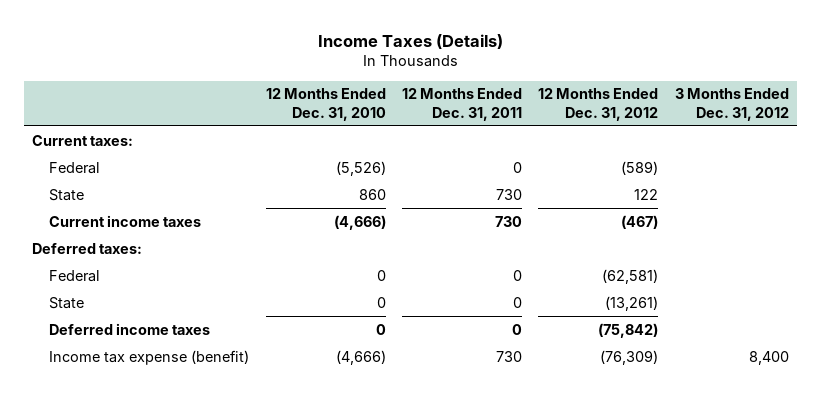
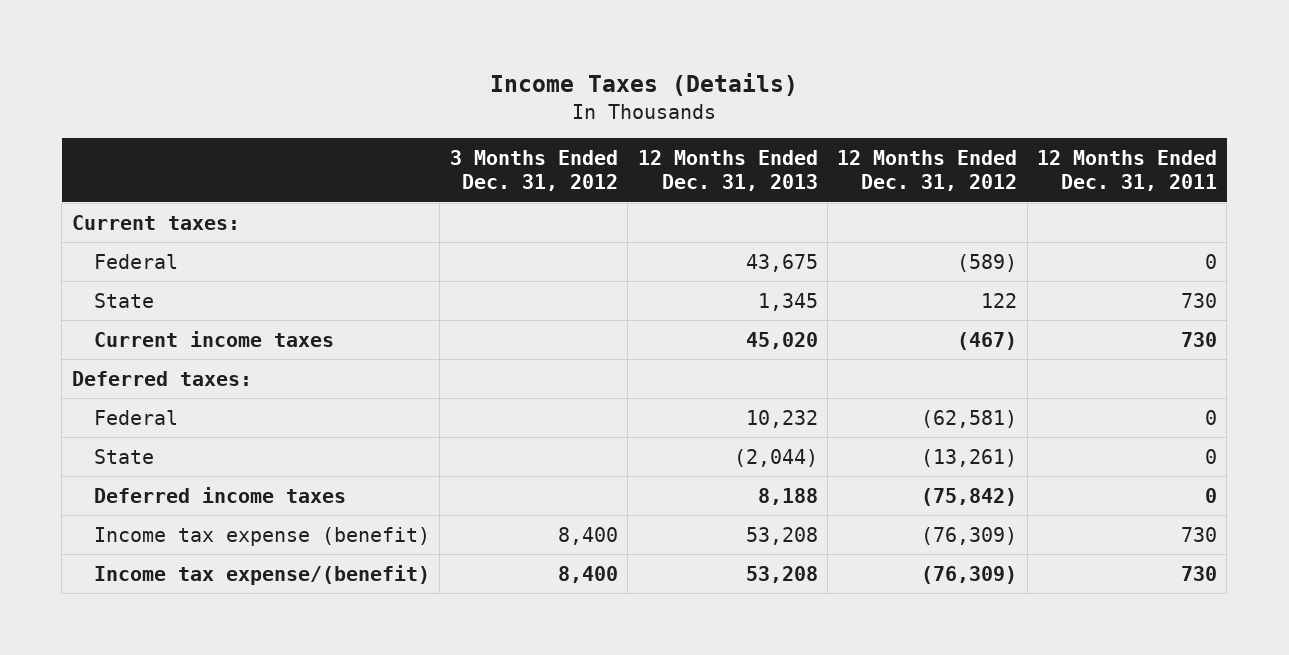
[265,88,386,121] 12 Months Ended Dec. 31, 2010 -> none
none -> [637,150,818,192] 12 Months Ended Dec. 31, 2013
none -> [94,564,431,585] Income tax expense/(benefit)

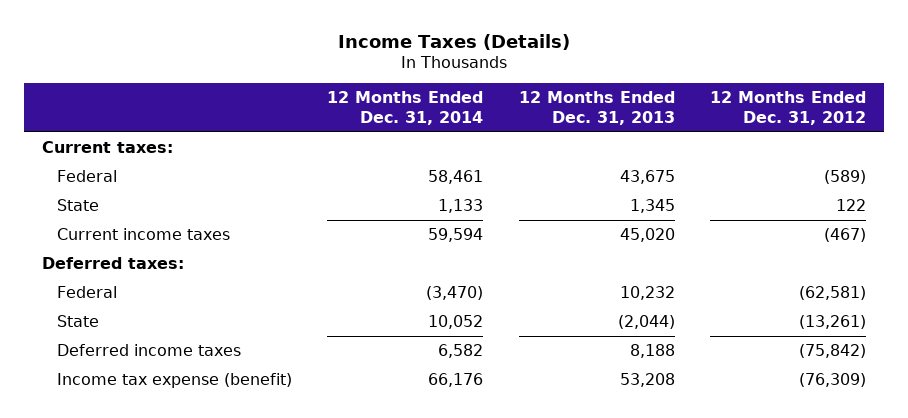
[449,150,618,192] 3 Months Ended Dec. 31, 2012 -> none
[1036,150,1217,192] 12 Months Ended Dec. 31, 2011 -> none
none -> [327,91,484,125] 12 Months Ended Dec. 31, 2014
[94,564,431,585] Income tax expense/(benefit) -> none

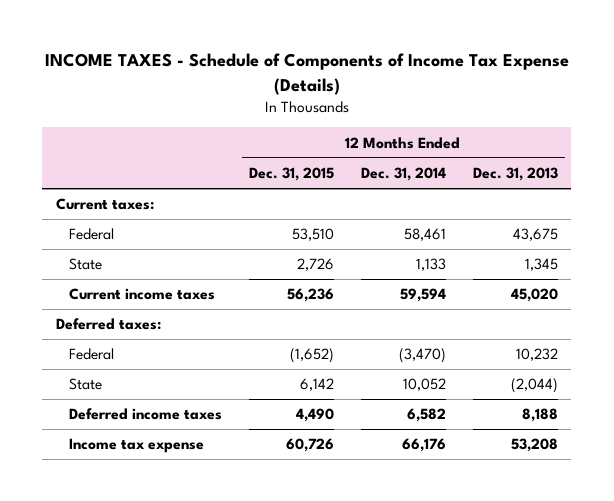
[337,33,570,50] Income Taxes (Details) -> [44,53,569,95] INCOME TAXES - Schedule of Components of Income Tax Expense (Details)
[710,91,867,125] 12 Months Ended Dec. 31, 2012 -> none
none -> [248,167,334,182] Dec. 31, 2015
[56,373,292,389] Income tax expense (benefit) -> [68,438,204,454] Income tax expense

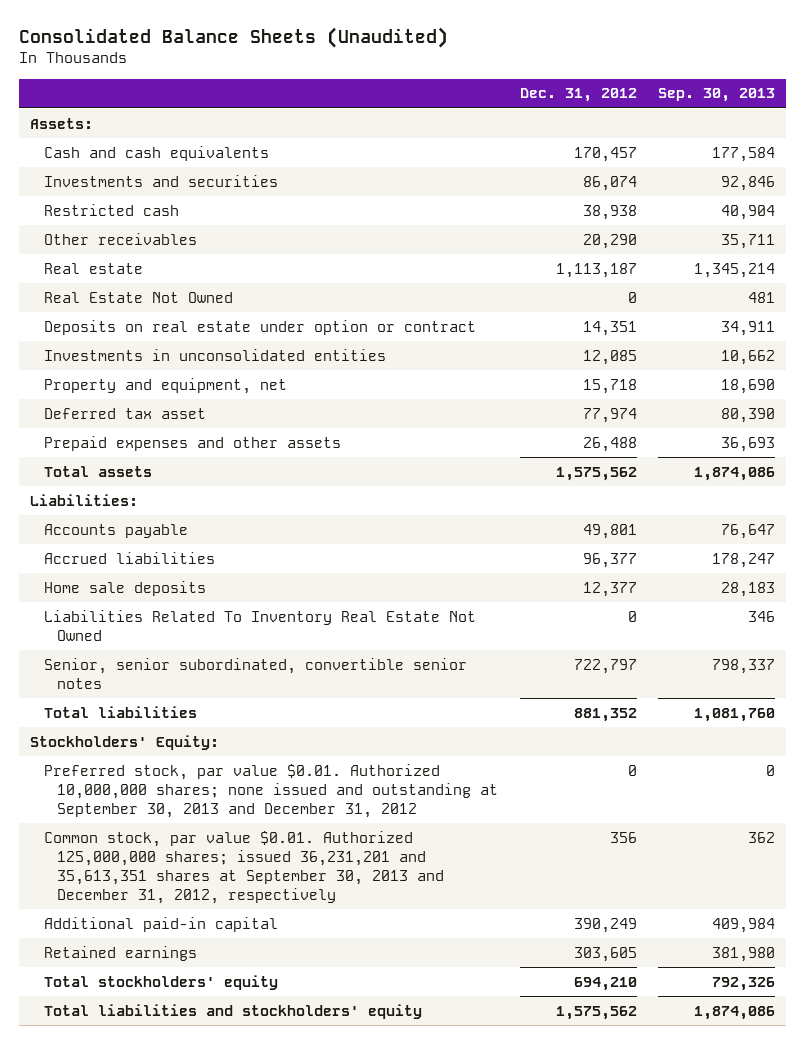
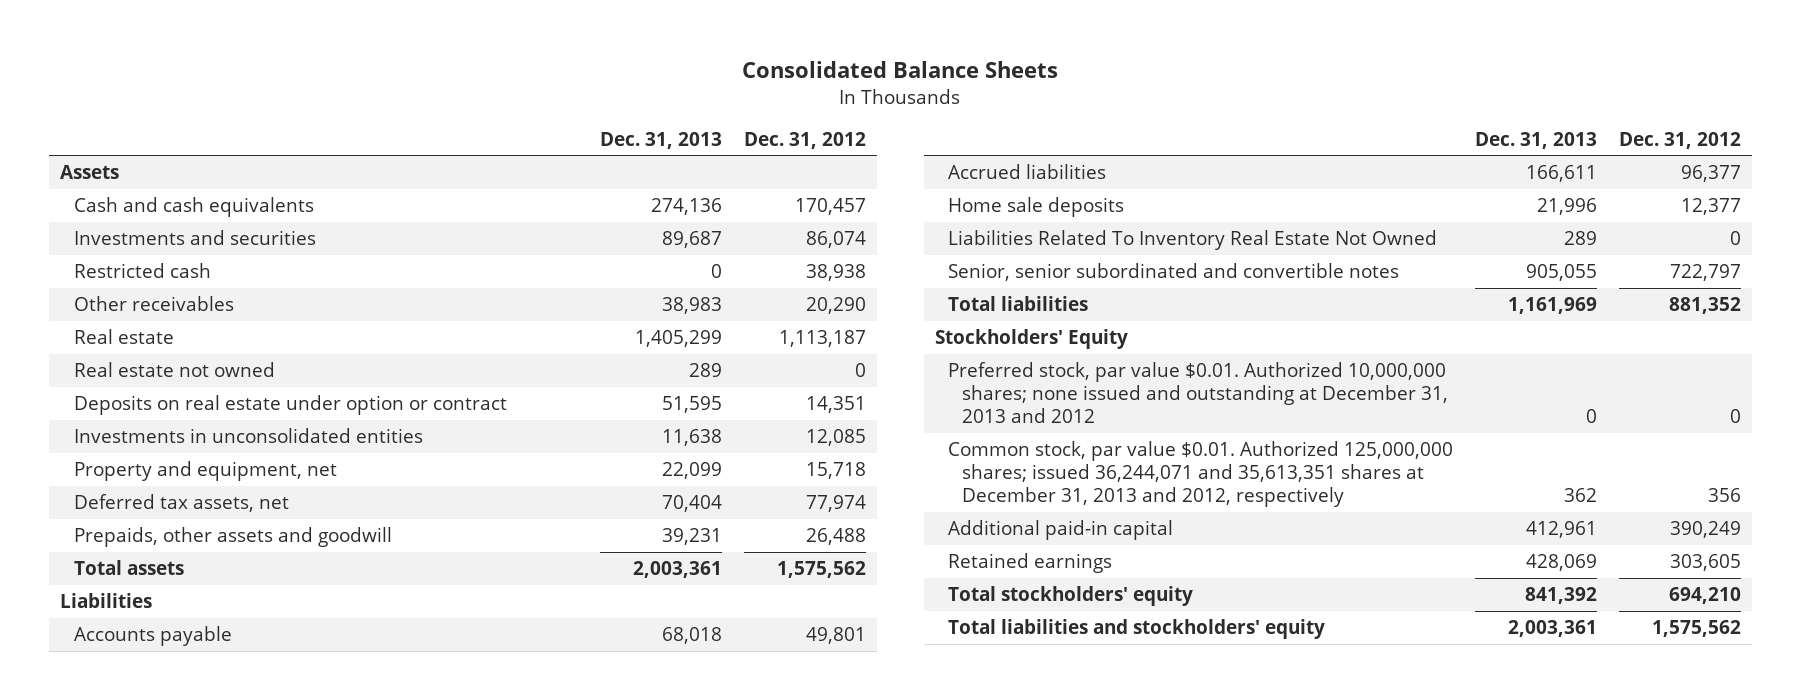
[19,26,449,48] Consolidated Balance Sheets (Unaudited) -> [742,61,1059,79] Consolidated Balance Sheets
[658,88,776,103] Sep. 30, 2013 -> none
none -> [600,131,723,149] Dec. 31, 2013
[29,117,93,129] Assets: -> [59,164,119,179] Assets
[43,291,233,303] Real Estate Not Owned -> [73,361,275,377] Real estate not owned
[43,407,206,419] Deferred tax asset -> [73,493,289,512] Deferred tax assets, net
[43,435,341,451] Prepaid expenses and other assets -> [73,526,392,547] Prepaids, other assets and goodwill
[29,493,138,506] Liabilities: -> [59,592,152,608] Liabilities
[43,657,467,689] Senior, senior subordinated, convertible senior notes -> [948,262,1400,281] Senior, senior subordinated and convertible notes
[29,734,219,750] Stockholders' Equity: -> [934,328,1128,349] Stockholders' Equity
[43,763,499,818] Preferred stock, par value $0.01. Authorized 10,000,000 shares; none issued and outstanding at September 30, 2013 and December 31, 2012 -> [948,361,1449,424] Preferred stock, par value $0.01. Authorized 10,000,000 shares; none issued and outstanding at December 31, 2013 and 2012
[43,830,445,904] Common stock, par value $0.01. Authorized 125,000,000 shares; issued 36,231,201 and 35,613,351 shares at September 30, 2013 and December 31, 2012, respectively -> [948,440,1454,508] Common stock, par value $0.01. Authorized 125,000,000 shares; issued 36,244,071 and 35,613,351 shares at December 31, 2013 and 2012, respectively

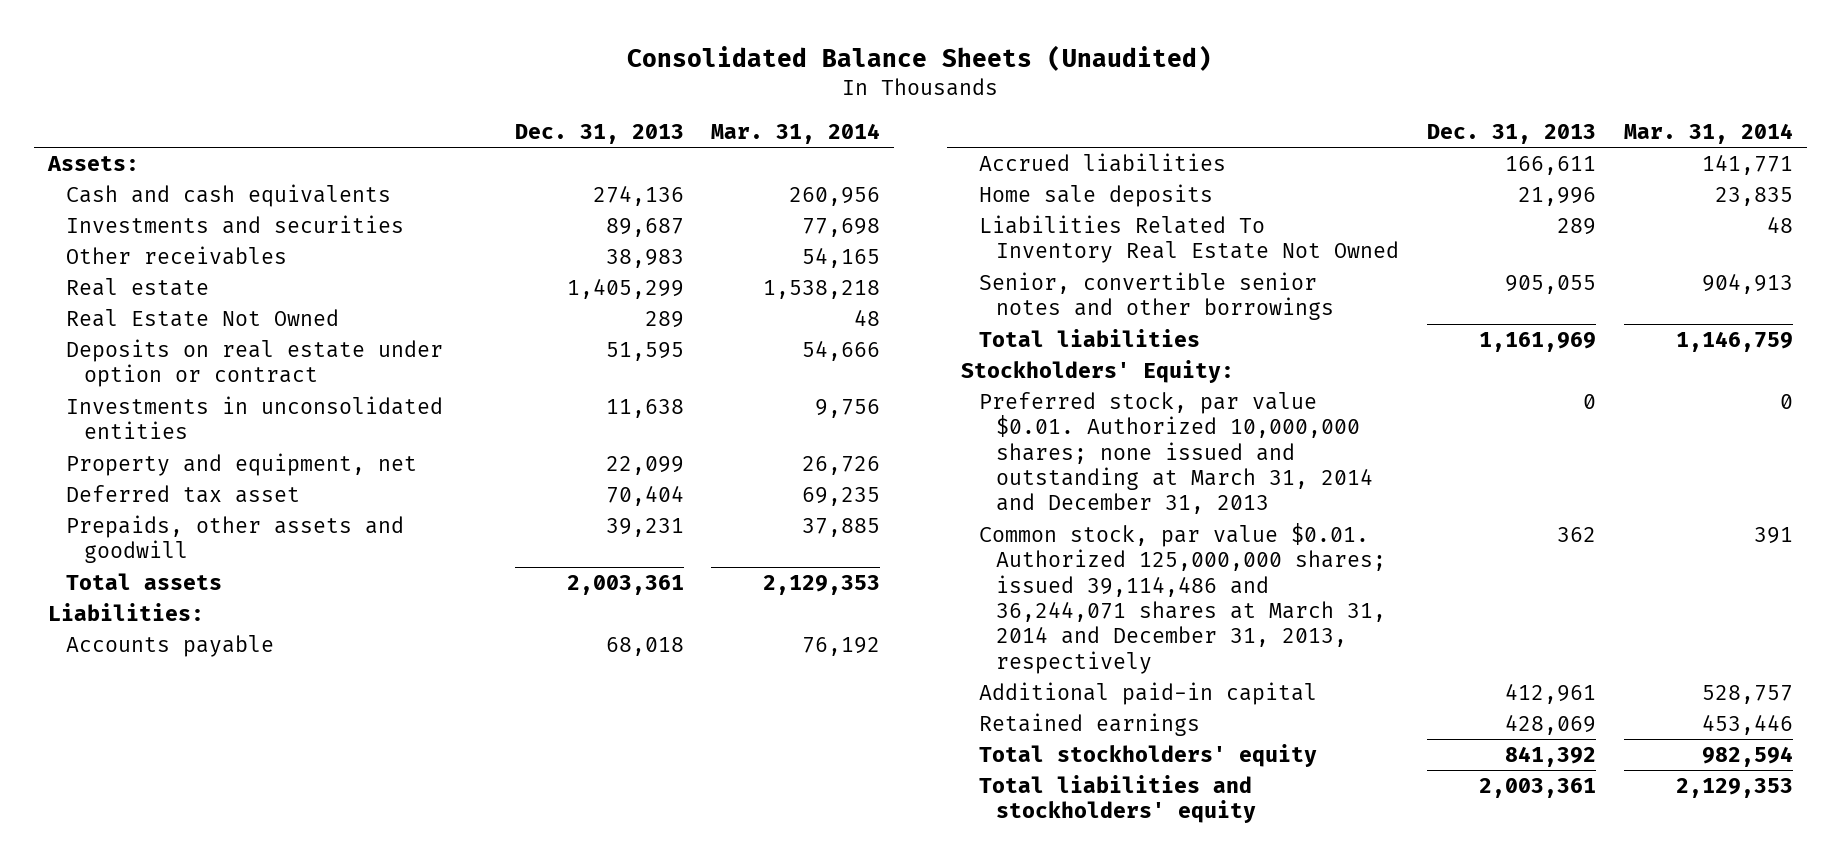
[742,61,1059,79] Consolidated Balance Sheets -> [627,44,1213,71] Consolidated Balance Sheets (Unaudited)
[743,131,866,149] Dec. 31, 2012 -> none
none -> [711,122,881,144] Mar. 31, 2014
[59,164,119,179] Assets -> [46,155,139,171] Assets:
[73,262,211,278] Restricted cash -> none
[73,361,275,377] Real estate not owned -> [65,308,339,327] Real Estate Not Owned
[73,493,289,512] Deferred tax assets, net -> [65,484,300,503] Deferred tax asset
[59,592,152,608] Liabilities -> [47,602,204,621] Liabilities:
[948,262,1400,281] Senior, senior subordinated and convertible notes -> [978,271,1335,321] Senior, convertible senior notes and other borrowings
[934,328,1128,349] Stockholders' Equity -> [960,359,1234,383] Stockholders' Equity:
[948,361,1449,424] Preferred stock, par value $0.01. Authorized 10,000,000 shares; none issued and outstanding at December 31, 2013 and 2012 -> [978,391,1374,515] Preferred stock, par value $0.01. Authorized 10,000,000 shares; none issued and outstanding at March 31, 2014 and December 31, 2013
[948,440,1454,508] Common stock, par value $0.01. Authorized 125,000,000 shares; issued 36,244,071 and 35,613,351 shares at December 31, 2013 and 2012, respectively -> [978,522,1387,674] Common stock, par value $0.01. Authorized 125,000,000 shares; issued 39,114,486 and 36,244,071 shares at March 31, 2014 and December 31, 2013, respectively

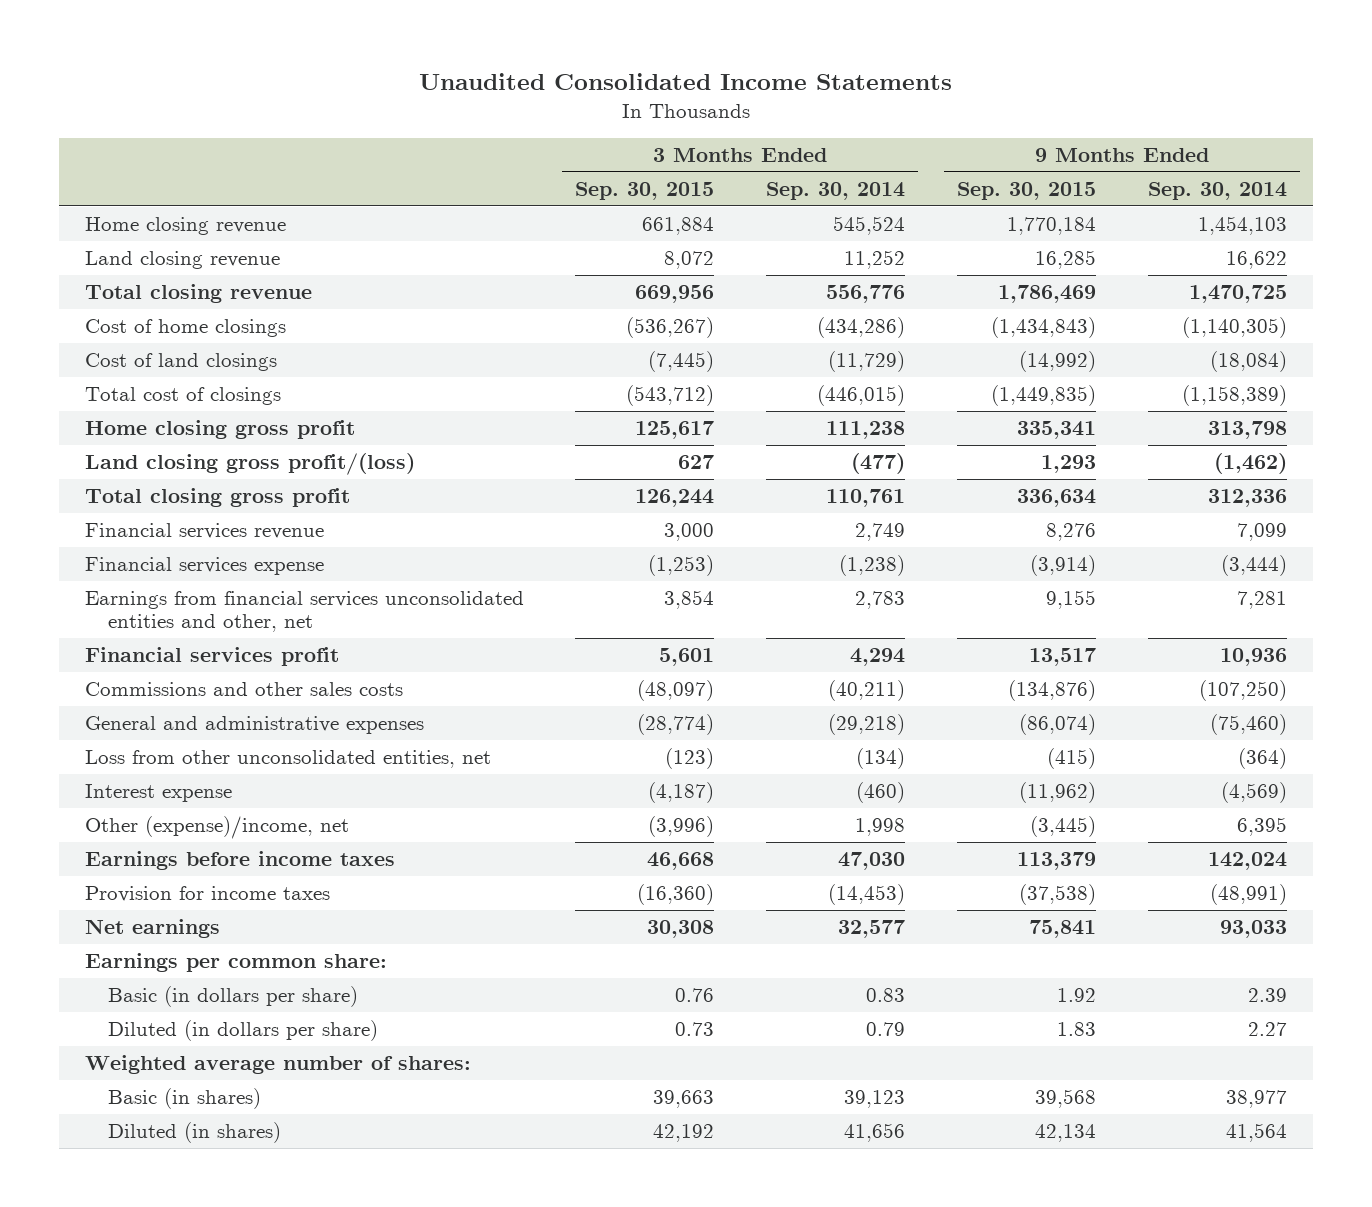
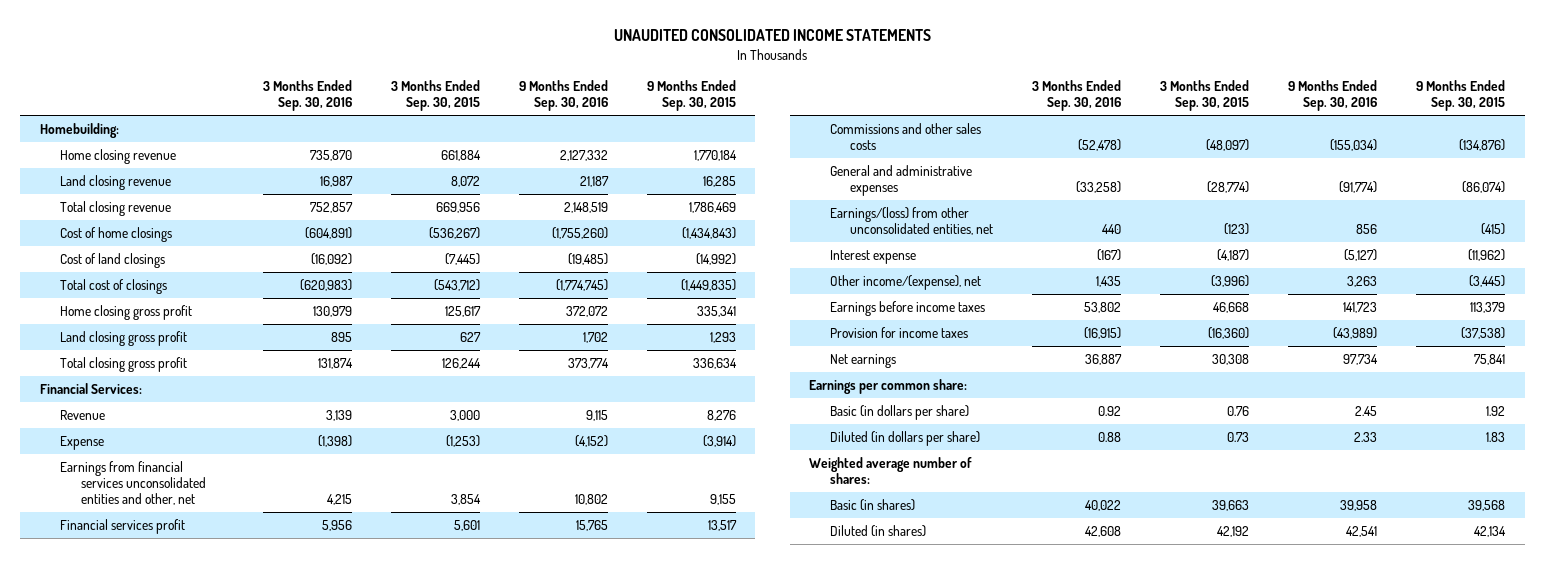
[418,73,952,91] Unaudited Consolidated Income Statements -> [614,29,932,42] UNAUDITED CONSOLIDATED INCOME STATEMENTS
[766,181,906,200] Sep. 30, 2014 -> none
[1147,181,1287,200] Sep. 30, 2014 -> none
none -> [262,80,352,112] 3 Months Ended Sep. 30, 2016
none -> [518,80,608,112] 9 Months Ended Sep. 30, 2016
none -> [39,122,119,138] Homebuilding:
[84,452,415,475] Land closing gross profit/(loss) -> [60,330,188,346] Land closing gross profit
none -> [39,382,142,394] Financial Services:
[84,522,324,539] Financial services revenue -> [60,409,106,420] Revenue
[84,556,324,575] Financial services expense -> [60,435,105,450] Expense
[84,749,491,768] Loss from other unconsolidated entities, net -> [829,206,994,235] Earnings/(loss) from other unconsolidated entities, net
[84,815,349,839] Other (expense)/income, net -> [829,274,981,290] Other income/(expense), net

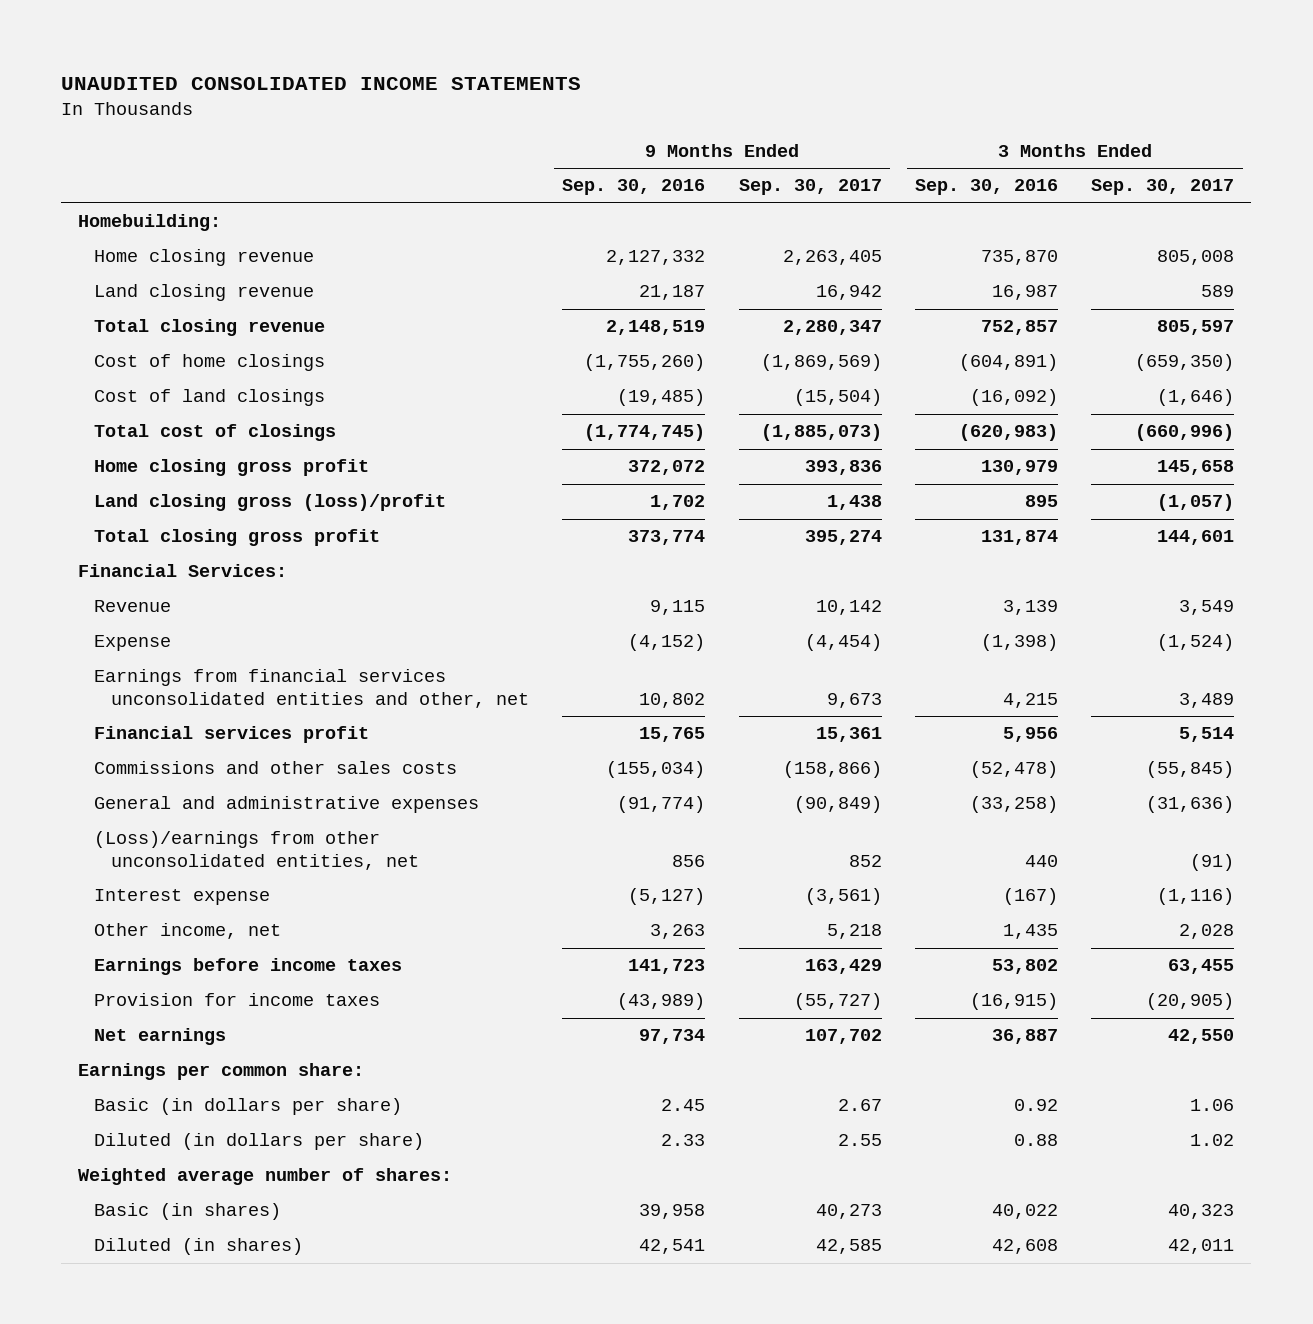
[390,80,480,112] 3 Months Ended Sep. 30, 2015 -> none
[646,80,736,112] 9 Months Ended Sep. 30, 2015 -> none
none -> [738,179,882,196] Sep. 30, 2017
none -> [1091,179,1235,196] Sep. 30, 2017
[60,330,188,346] Land closing gross profit -> [94,494,447,512] Land closing gross (loss)/profit
[829,206,994,235] Earnings/(loss) from other unconsolidated entities, net -> [94,831,419,870] (Loss)/earnings from other unconsolidated entities, net
[829,274,981,290] Other income/(expense), net -> [94,923,282,940] Other income, net

